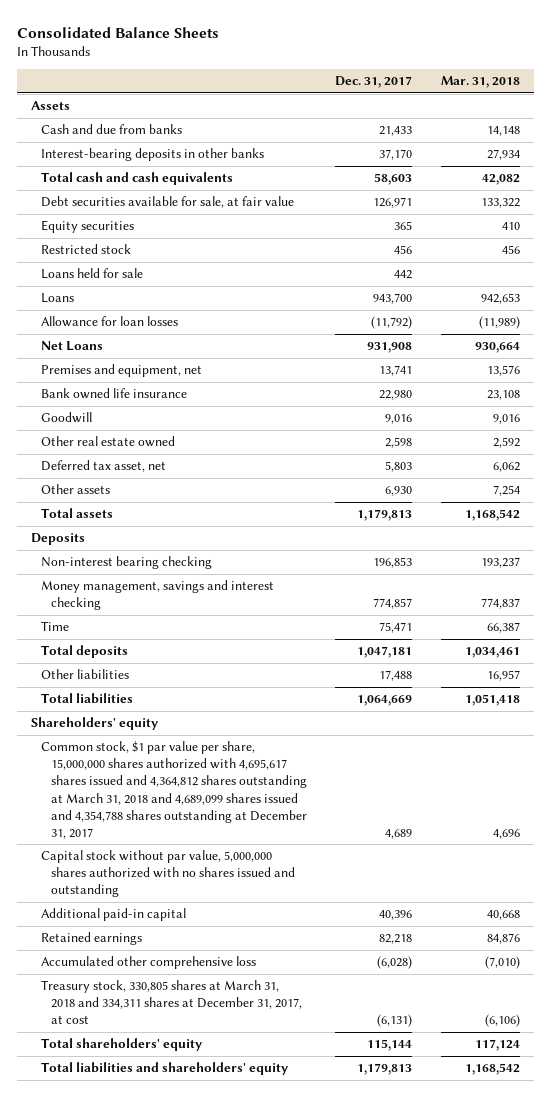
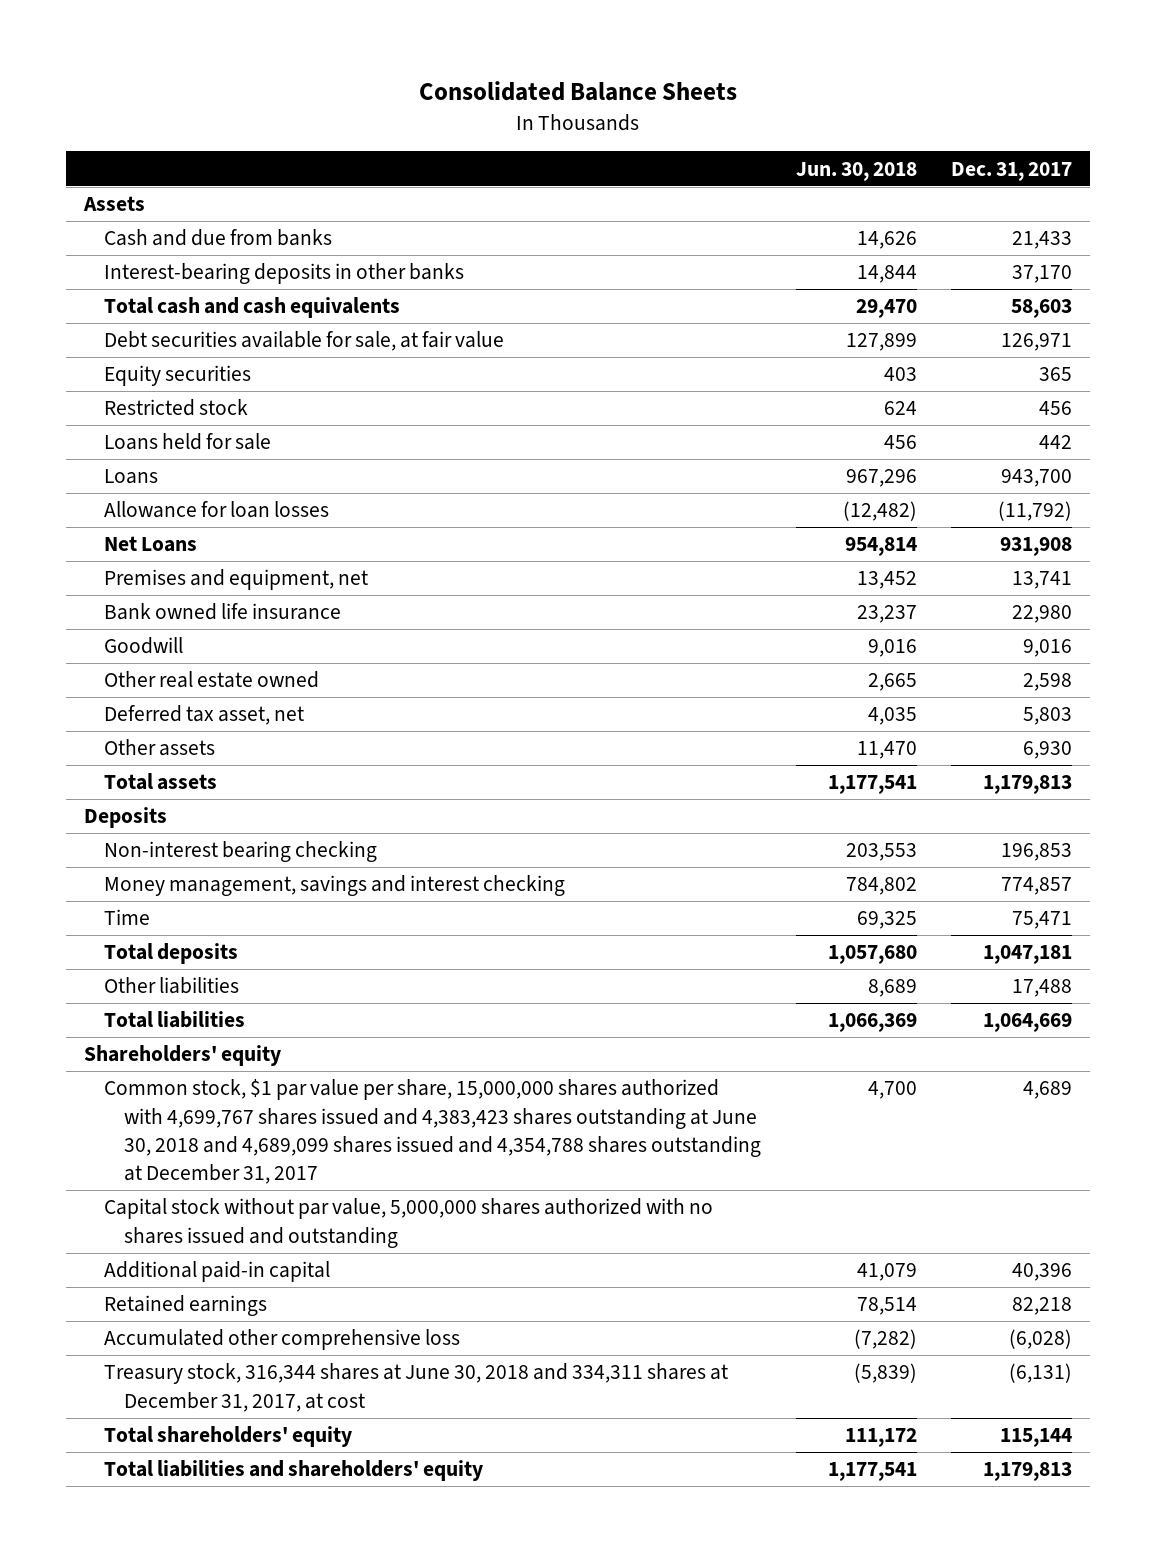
[441,76,521,89] Mar. 31, 2018 -> none
none -> [795,161,917,181] Jun. 30, 2018
[41,741,307,839] Common stock, $1 par value per share, 15,000,000 shares authorized with 4,695,617 shares issued and 4,364,812 shares outstanding at March 31, 2018 and 4,689,099 shares issued and 4,354,788 shares outstanding at December 31, 2017 -> [103,1079,761,1184] Common stock, $1 par value per share, 15,000,000 shares authorized with 4,699,767 shares issued and 4,383,423 shares outstanding at June 30, 2018 and 4,689,099 shares issued and 4,354,788 shares outstanding at December 31, 2017
[41,980,302,1025] Treasury stock, 330,805 shares at March 31, 2018 and 334,311 shares at December 31, 2017, at cost -> [103,1363,728,1412] Treasury stock, 316,344 shares at June 30, 2018 and 334,311 shares at December 31, 2017, at cost

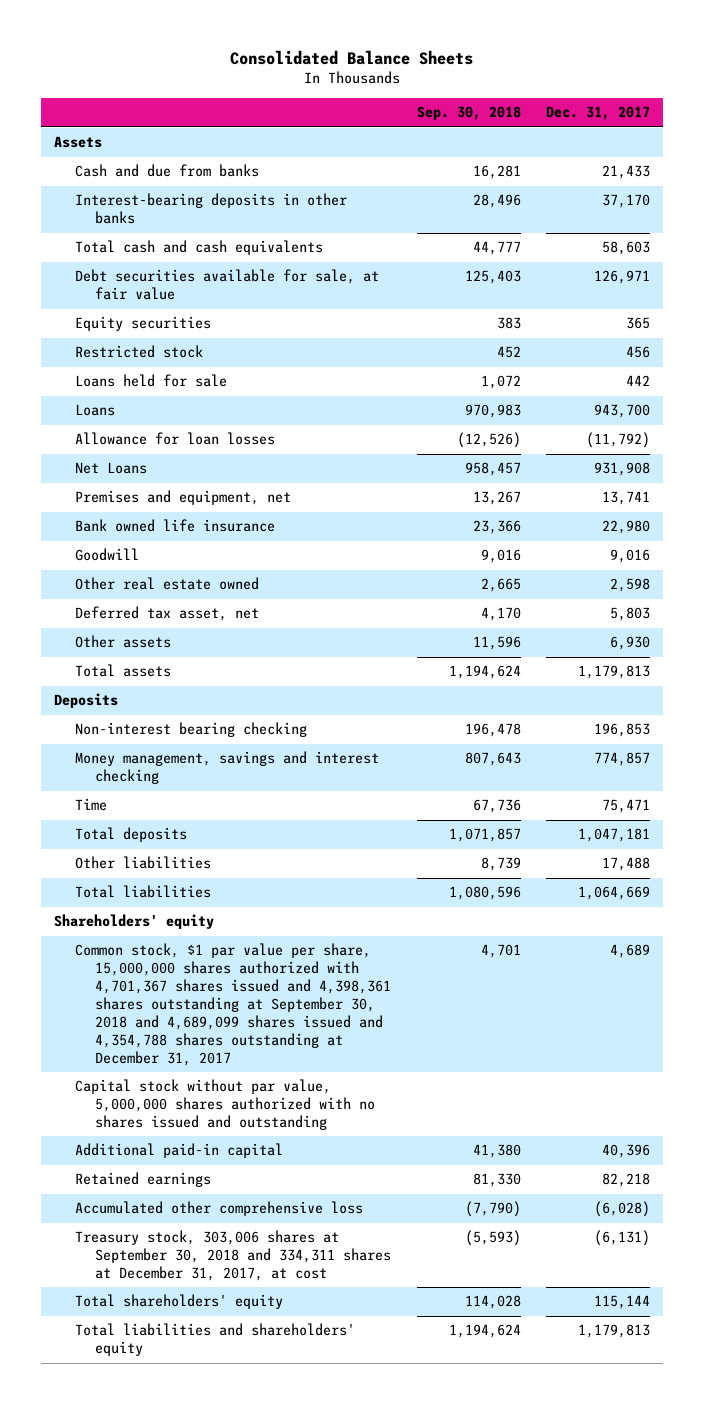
[795,161,917,181] Jun. 30, 2018 -> none
none -> [416,106,521,121] Sep. 30, 2018
[103,1079,761,1184] Common stock, $1 par value per share, 15,000,000 shares authorized with 4,699,767 shares issued and 4,383,423 shares outstanding at June 30, 2018 and 4,689,099 shares issued and 4,354,788 shares outstanding at December 31, 2017 -> [74,943,392,1066] Common stock, $1 par value per share, 15,000,000 shares authorized with 4,701,367 shares issued and 4,398,361 shares outstanding at September 30, 2018 and 4,689,099 shares issued and 4,354,788 shares outstanding at December 31, 2017
[103,1363,728,1412] Treasury stock, 316,344 shares at June 30, 2018 and 334,311 shares at December 31, 2017, at cost -> [74,1230,392,1282] Treasury stock, 303,006 shares at September 30, 2018 and 334,311 shares at December 31, 2017, at cost

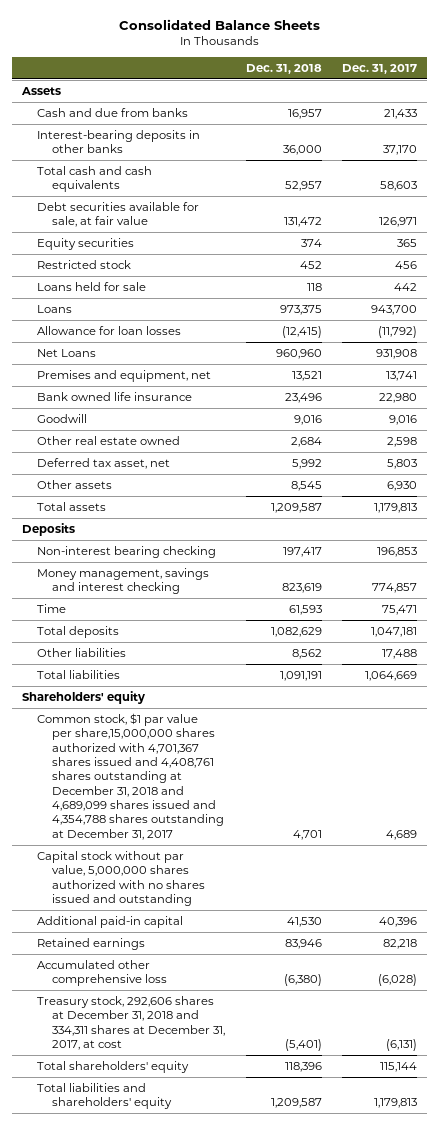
[416,106,521,121] Sep. 30, 2018 -> none
none -> [245,63,322,74] Dec. 31, 2018
[74,943,392,1066] Common stock, $1 par value per share, 15,000,000 shares authorized with 4,701,367 shares issued and 4,398,361 shares outstanding at September 30, 2018 and 4,689,099 shares issued and 4,354,788 shares outstanding at December 31, 2017 -> [37,712,225,840] Common stock, $1 par value per share,15,000,000 shares authorized with 4,701,367 shares issued and 4,408,761 shares outstanding at December 31, 2018 and 4,689,099 shares issued and 4,354,788 shares outstanding at December 31, 2017
[74,1230,392,1282] Treasury stock, 303,006 shares at September 30, 2018 and 334,311 shares at December 31, 2017, at cost -> [37,995,226,1050] Treasury stock, 292,606 shares at December 31, 2018 and 334,311 shares at December 31, 2017, at cost

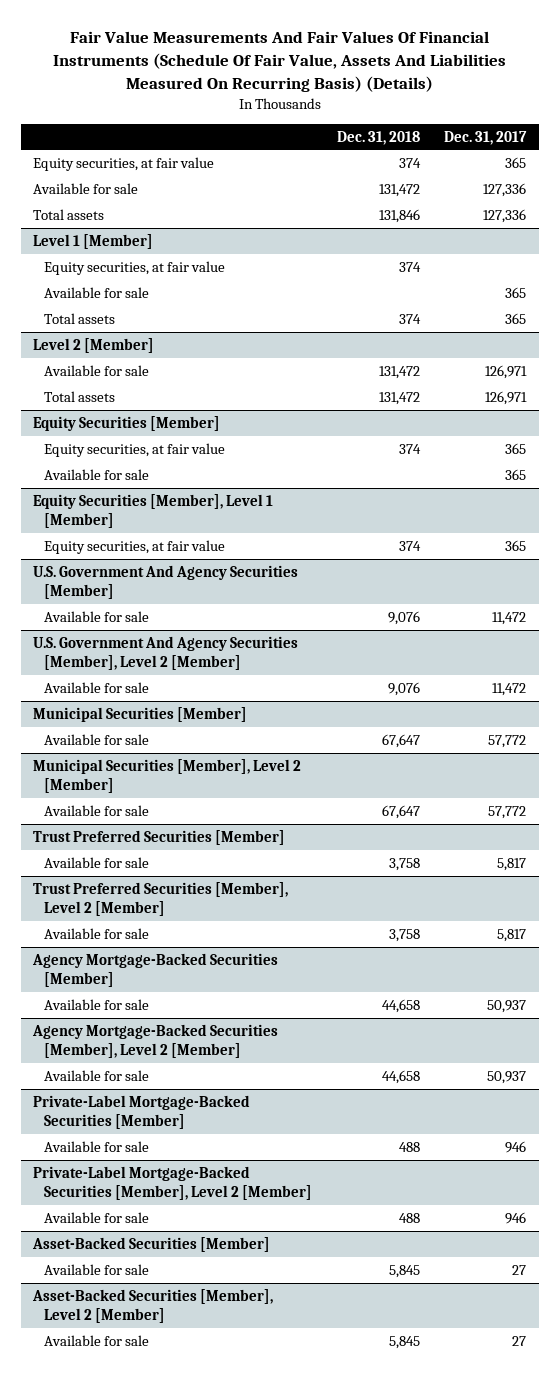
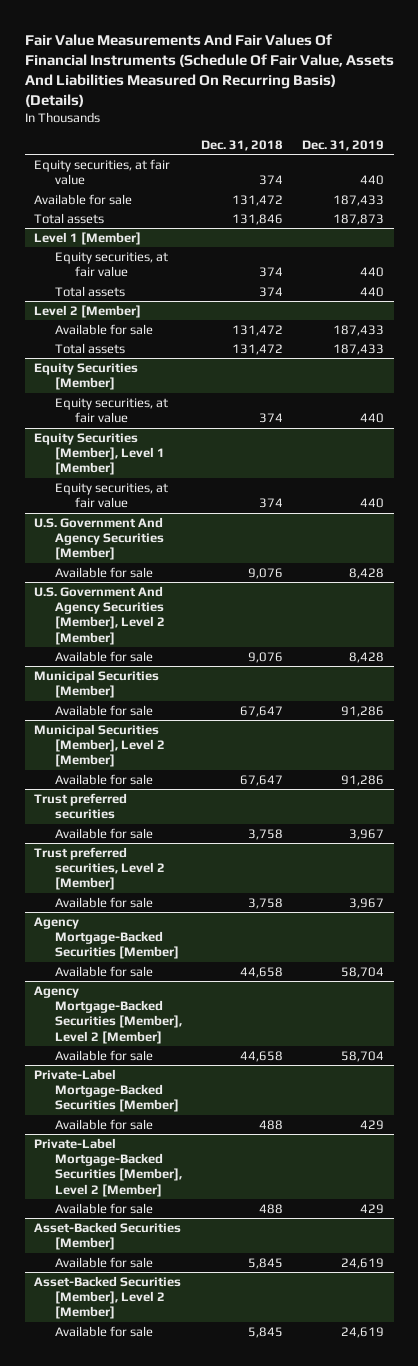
[444,130,528,145] Dec. 31, 2017 -> none
none -> [302,139,385,151] Dec. 31, 2019
[44,286,150,298] Available for sale -> none
[44,468,150,480] Available for sale -> none
[32,829,285,845] Trust Preferred Securities [Member] -> [34,792,128,820] Trust preferred securities
[32,881,288,916] Trust Preferred Securities [Member], Level 2 [Member] -> [34,846,165,891] Trust preferred securities, Level 2 [Member]

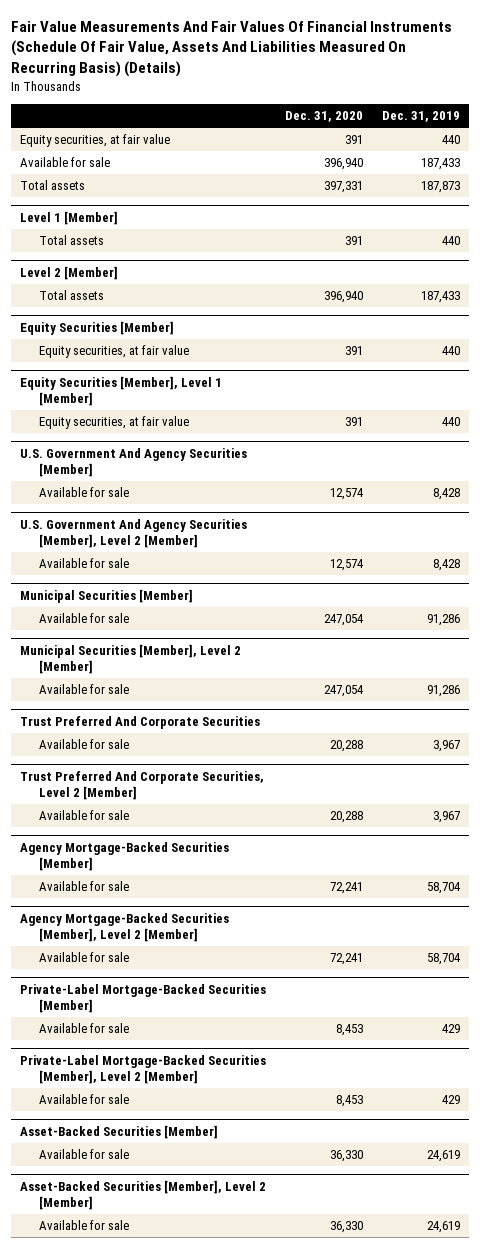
[200,139,283,151] Dec. 31, 2018 -> none
none -> [285,111,364,123] Dec. 31, 2020
[54,251,168,278] Equity securities, at fair value -> none
[54,323,153,335] Available for sale -> none
[34,792,128,820] Trust preferred securities -> [20,715,261,729] Trust Preferred And Corporate Securities
[34,846,165,891] Trust preferred securities, Level 2 [Member] -> [20,770,265,801] Trust Preferred And Corporate Securities, Level 2 [Member]

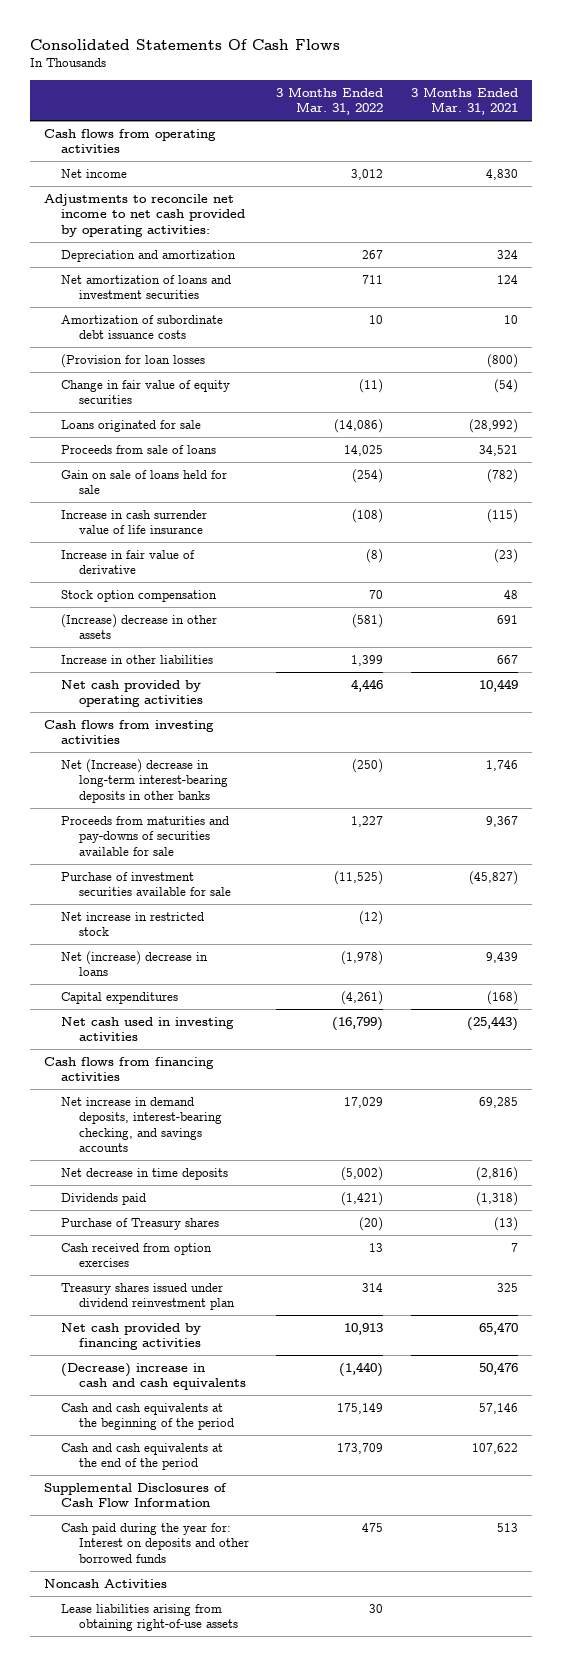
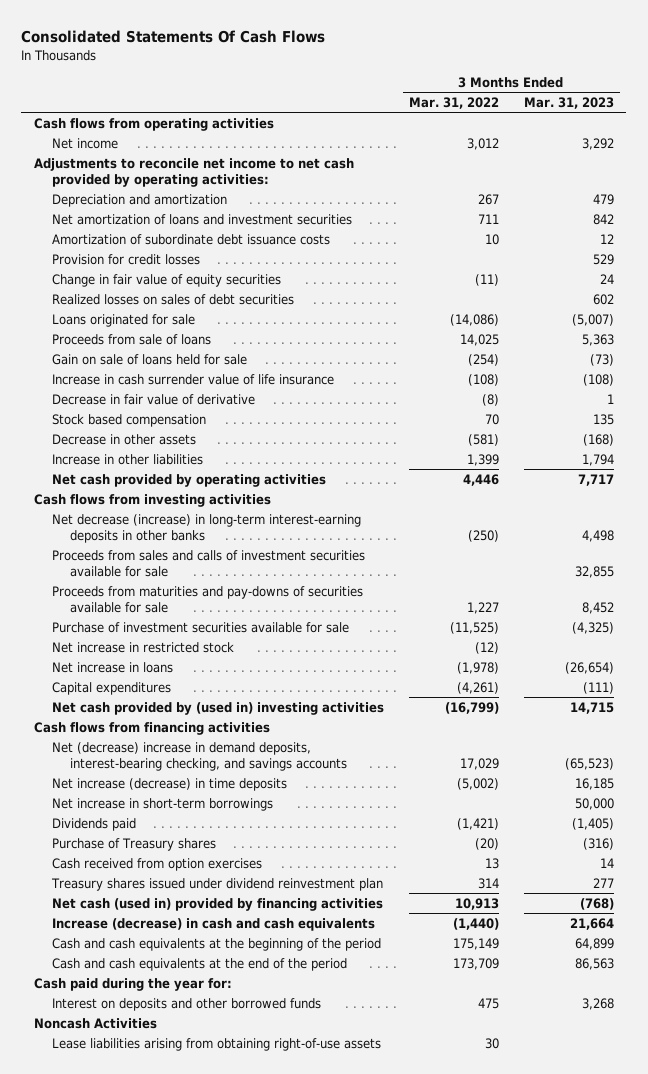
[410,86,518,116] 3 Months Ended Mar. 31, 2021 -> none
none -> [523,97,614,110] Mar. 31, 2023
[61,353,206,368] (Provision for loan losses -> [52,253,201,265] Provision for credit losses
none -> [52,293,295,305] Realized losses on sales of debt securities
[61,549,196,575] Increase in fair value of derivative -> [52,393,256,405] Decrease in fair value of derivative
[61,589,218,602] Stock option compensation -> [52,413,207,427] Stock based compensation
[61,613,218,640] (Increase) decrease in other assets -> [52,433,197,445] Decrease in other assets
[61,758,228,803] Net (Increase) decrease in long-term interest-bearing deposits in other banks -> [52,513,362,543] Net decrease (increase) in long-term interest-earning deposits in other banks
none -> [52,549,366,577] Proceeds from sales and calls of investment securities available for sale
[61,950,209,977] Net (increase) decrease in loans -> [52,661,174,673] Net increase in loans
[61,1016,235,1042] Net cash used in investing activities -> [52,701,385,715] Net cash provided by (used in) investing activities
[61,1096,222,1153] Net increase in demand deposits, interest-bearing checking, and savings accounts -> [52,741,348,771] Net (decrease) increase in demand deposits, interest-bearing checking, and savings accounts
[61,1167,229,1180] Net decrease in time deposits -> [52,777,288,791] Net increase (decrease) in time deposits
none -> [52,797,274,811] Net increase in short-term borrowings
[61,1322,202,1351] Net cash provided by financing activities -> [52,897,384,911] Net cash (used in) provided by financing activities
[61,1362,246,1391] (Decrease) increase in cash and cash equivalents -> [52,917,376,931] Increase (decrease) in cash and cash equivalents
[43,1482,227,1508] Supplemental Disclosures of Cash Flow Information -> none
none -> [33,977,232,991] Cash paid during the year for:
[61,1522,249,1563] Cash paid during the year for: Interest on deposits and other borrowed funds -> [52,997,322,1011] Interest on deposits and other borrowed funds

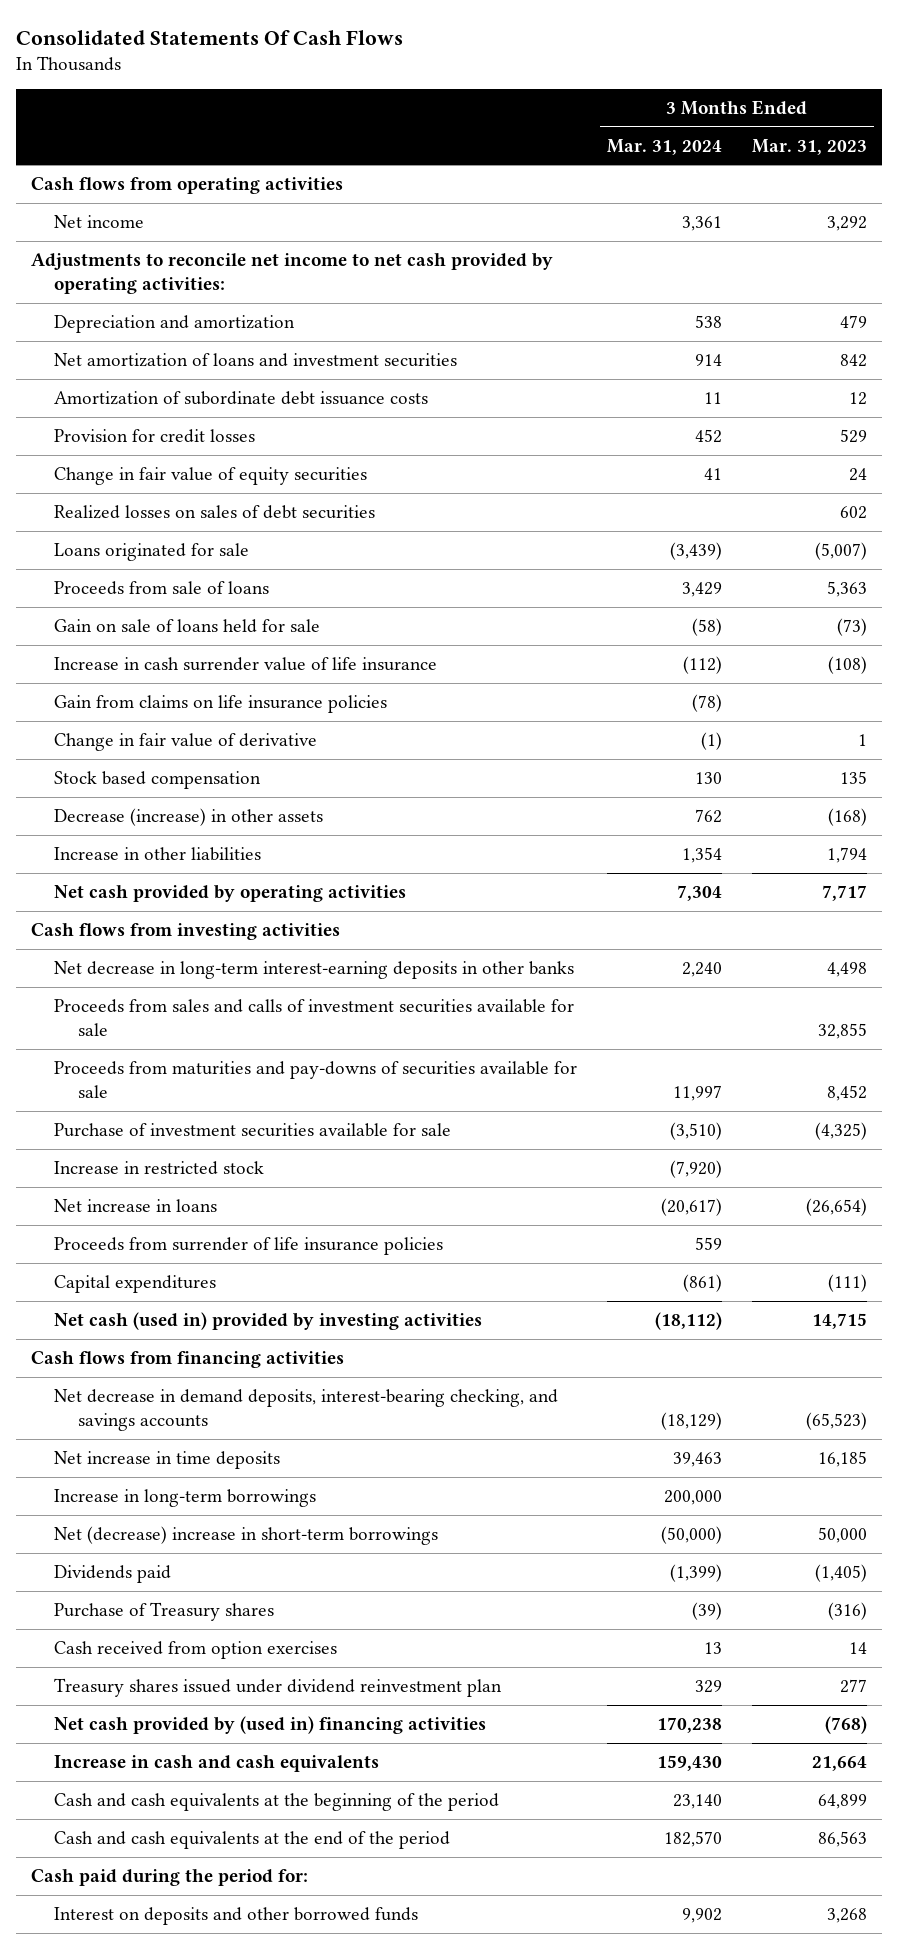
[408,97,499,110] Mar. 31, 2022 -> none
none -> [607,138,723,155] Mar. 31, 2024
none -> [54,694,388,713] Gain from claims on life insurance policies
[52,393,256,405] Decrease in fair value of derivative -> [54,732,318,751] Change in fair value of derivative
[52,433,197,445] Decrease in other assets -> [54,807,324,826] Decrease (increase) in other assets
[52,513,362,543] Net decrease (increase) in long-term interest-earning deposits in other banks -> [54,960,575,979] Net decrease in long-term interest-earning deposits in other banks
[52,641,235,653] Net increase in restricted stock -> [54,1160,265,1175] Increase in restricted stock
none -> [54,1236,444,1255] Proceeds from surrender of life insurance policies
[52,701,385,715] Net cash provided by (used in) investing activities -> [54,1311,483,1330] Net cash (used in) provided by investing activities
[52,741,348,771] Net (decrease) increase in demand deposits, interest-bearing checking, and savings accounts -> [54,1388,559,1431] Net decrease in demand deposits, interest-bearing checking, and savings accounts
[52,777,288,791] Net increase (decrease) in time deposits -> [54,1450,281,1469] Net increase in time deposits
none -> [54,1488,317,1507] Increase in long-term borrowings
[52,797,274,811] Net increase in short-term borrowings -> [54,1525,439,1545] Net (decrease) increase in short-term borrowings
[52,897,384,911] Net cash (used in) provided by financing activities -> [54,1715,487,1734] Net cash provided by (used in) financing activities
[52,917,376,931] Increase (decrease) in cash and cash equivalents -> [54,1754,380,1772] Increase in cash and cash equivalents
[33,977,232,991] Cash paid during the year for: -> [30,1868,308,1886] Cash paid during the period for:
[33,1017,157,1029] Noncash Activities -> none
[52,1037,382,1051] Lease liabilities arising from obtaining right-of-use assets -> none

